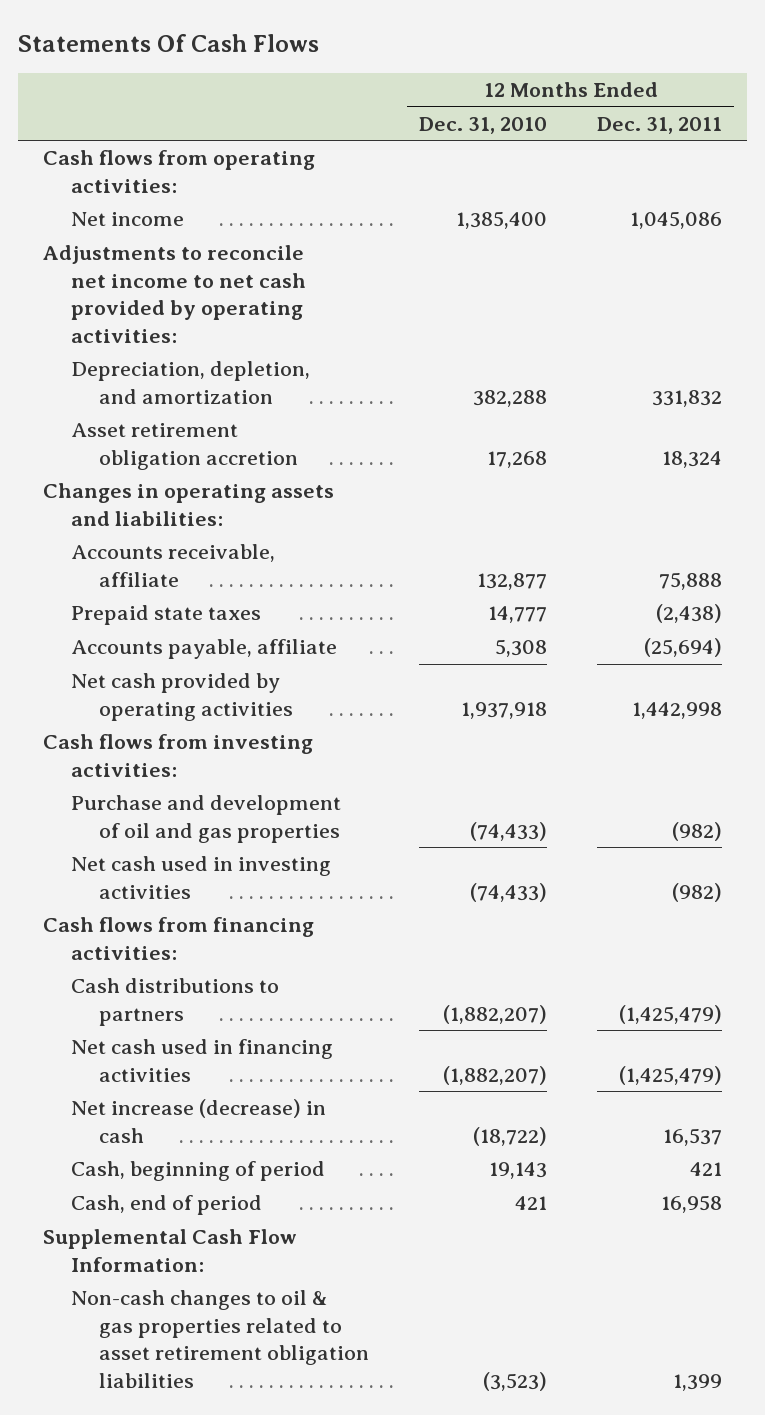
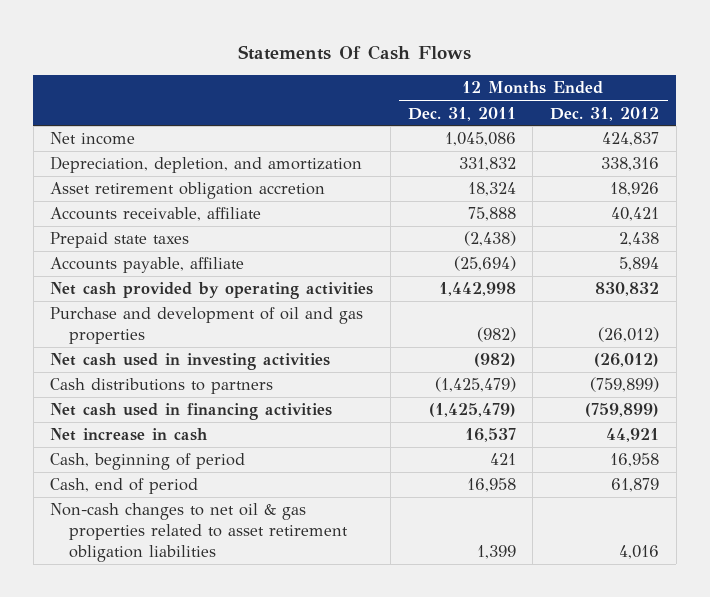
[419,116,548,134] Dec. 31, 2010 -> none
none -> [550,106,660,121] Dec. 31, 2012
[43,150,316,193] Cash flows from operating activities: -> none
[43,245,307,343] Adjustments to reconcile net income to net cash provided by operating activities: -> none
[43,483,335,526] Changes in operating assets and liabilities: -> none
[43,734,314,777] Cash flows from investing activities: -> none
[43,917,315,960] Cash flows from financing activities: -> none
[71,1099,327,1143] Net increase (decrease) in cash -> [50,428,209,442] Net increase in cash
[43,1229,298,1272] Supplemental Cash Flow Information: -> none
[71,1290,370,1388] Non-cash changes to oil & gas properties related to asset retirement obligation liabilities -> [50,503,349,562] Non-cash changes to net oil & gas properties related to asset retirement obligation liabilities

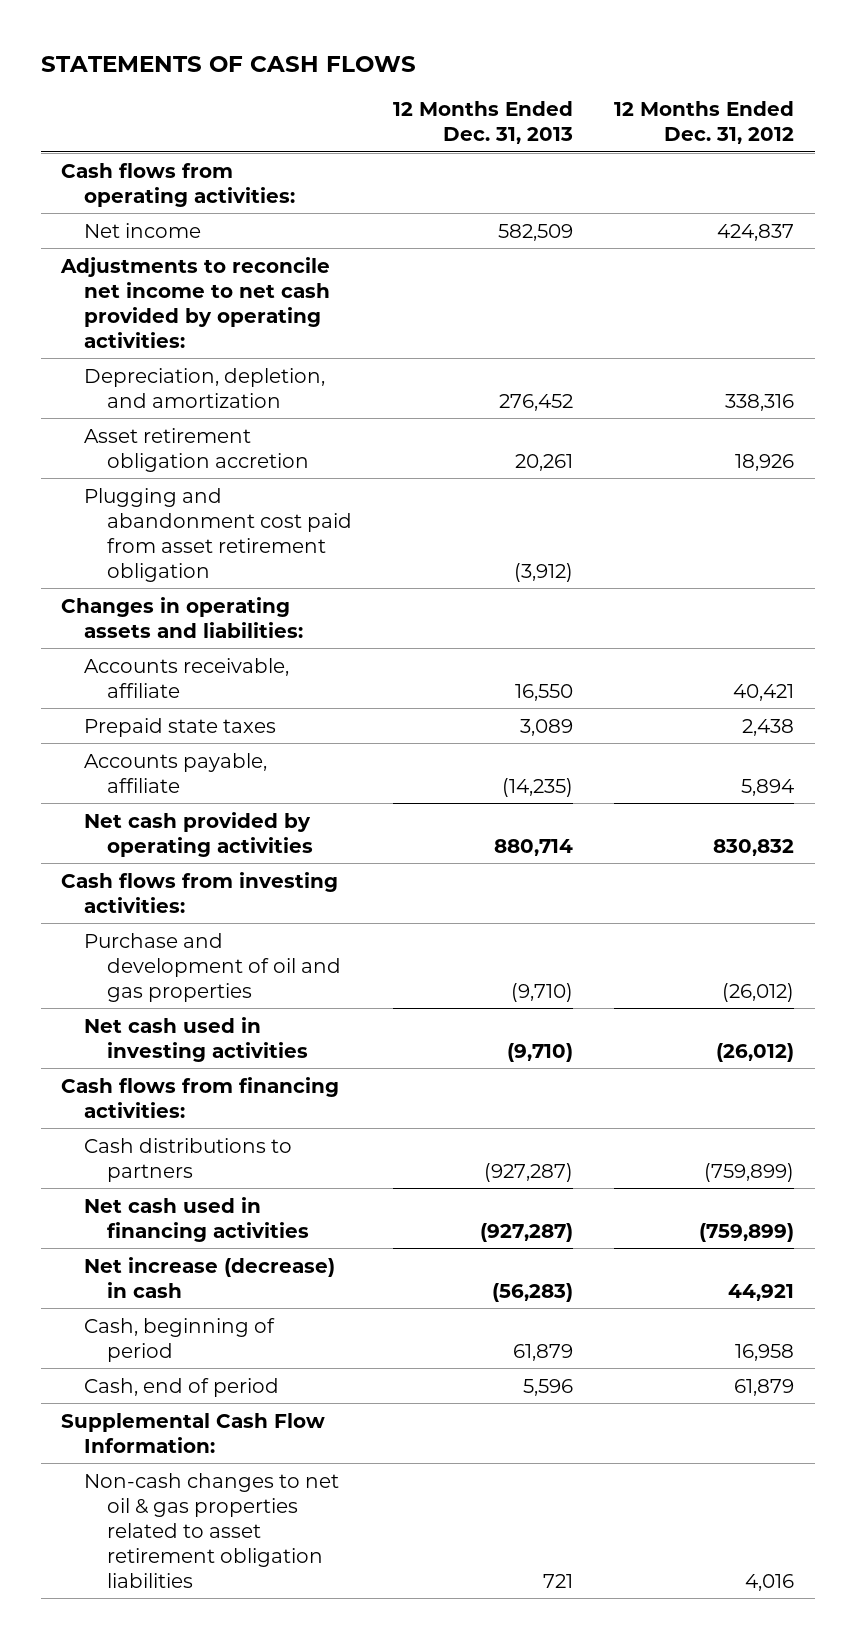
[237,44,471,60] Statements Of Cash Flows -> [40,55,416,72] STATEMENTS OF CASH FLOWS
[407,106,516,121] Dec. 31, 2011 -> none
none -> [393,101,574,145] 12 Months Ended Dec. 31, 2013
none -> [61,162,296,207] Cash flows from operating activities:
none -> [60,256,331,348] Adjustments to reconcile net income to net cash provided by operating activities:
none -> [84,487,352,582] Plugging and abandonment cost paid from asset retirement obligation
none -> [61,596,304,638] Changes in operating assets and liabilities:
none -> [61,871,339,913] Cash flows from investing activities:
none -> [61,1076,340,1118] Cash flows from financing activities:
[50,428,209,442] Net increase in cash -> [84,1256,336,1298] Net increase (decrease) in cash
none -> [61,1412,326,1453] Supplemental Cash Flow Information:

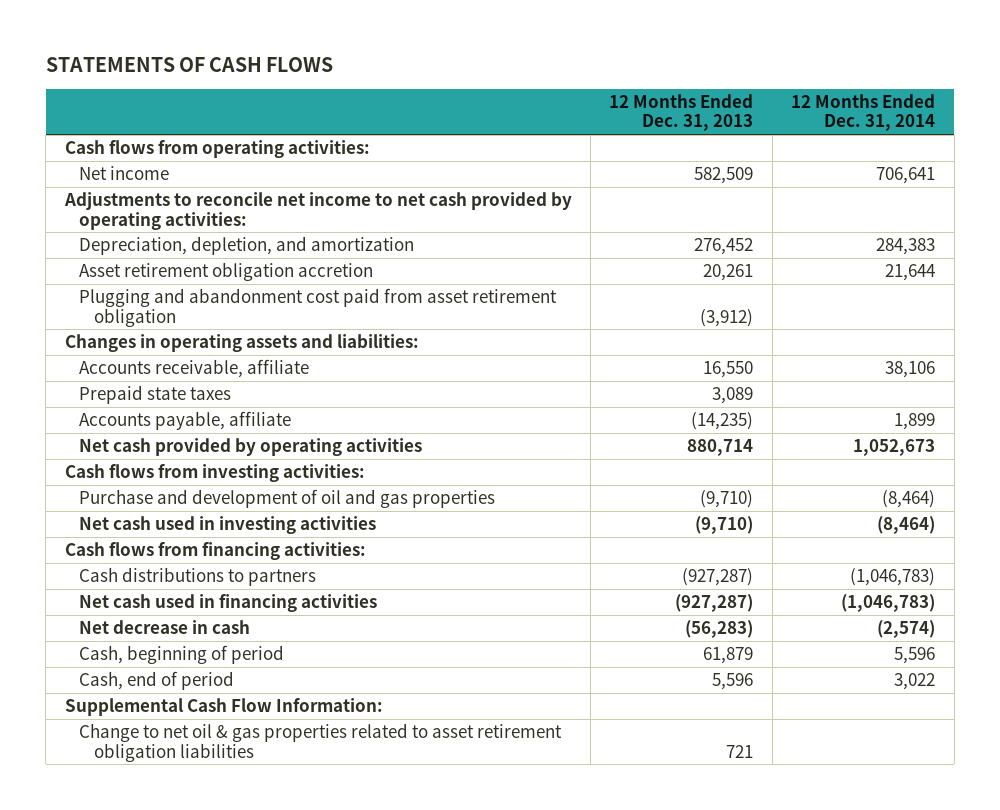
[614,101,795,145] 12 Months Ended Dec. 31, 2012 -> none
none -> [791,93,936,132] 12 Months Ended Dec. 31, 2014
[84,1256,336,1298] Net increase (decrease) in cash -> [79,619,251,634] Net decrease in cash
[84,1472,340,1588] Non-cash changes to net oil & gas properties related to asset retirement obligation liabilities -> [79,722,563,762] Change to net oil & gas properties related to asset retirement obligation liabilities

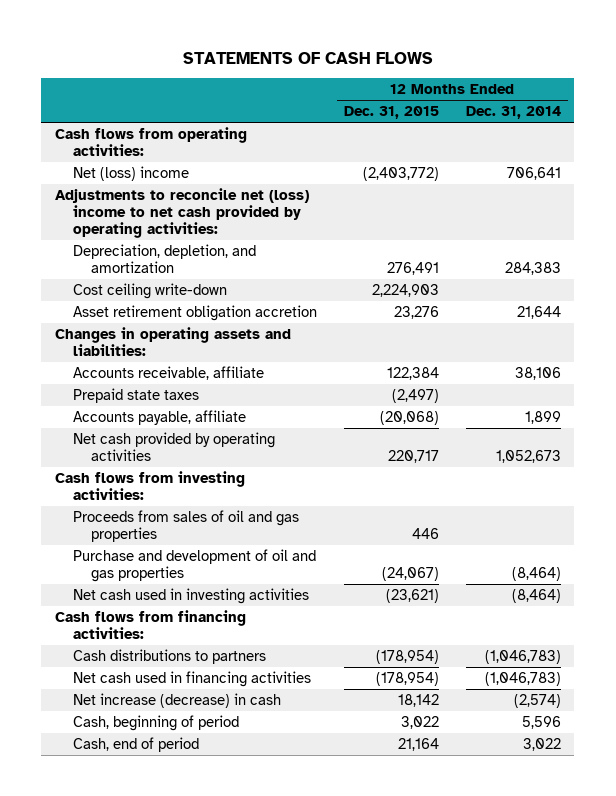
[609,93,754,132] 12 Months Ended Dec. 31, 2013 -> none
none -> [343,106,439,120] Dec. 31, 2015
[79,165,170,180] Net income -> [72,165,189,181] Net (loss) income
[63,191,572,230] Adjustments to reconcile net income to net cash provided by operating activities: -> [54,187,309,238] Adjustments to reconcile net (loss) income to net cash provided by operating activities:
none -> [72,282,227,299] Cost ceiling write-down
[79,287,558,327] Plugging and abandonment cost paid from asset retirement obligation -> none
none -> [72,509,299,542] Proceeds from sales of oil and gas properties
[79,619,251,634] Net decrease in cash -> [72,692,281,708] Net increase (decrease) in cash
[64,697,383,716] Supplemental Cash Flow Information: -> none
[79,722,563,762] Change to net oil & gas properties related to asset retirement obligation liabilities -> none

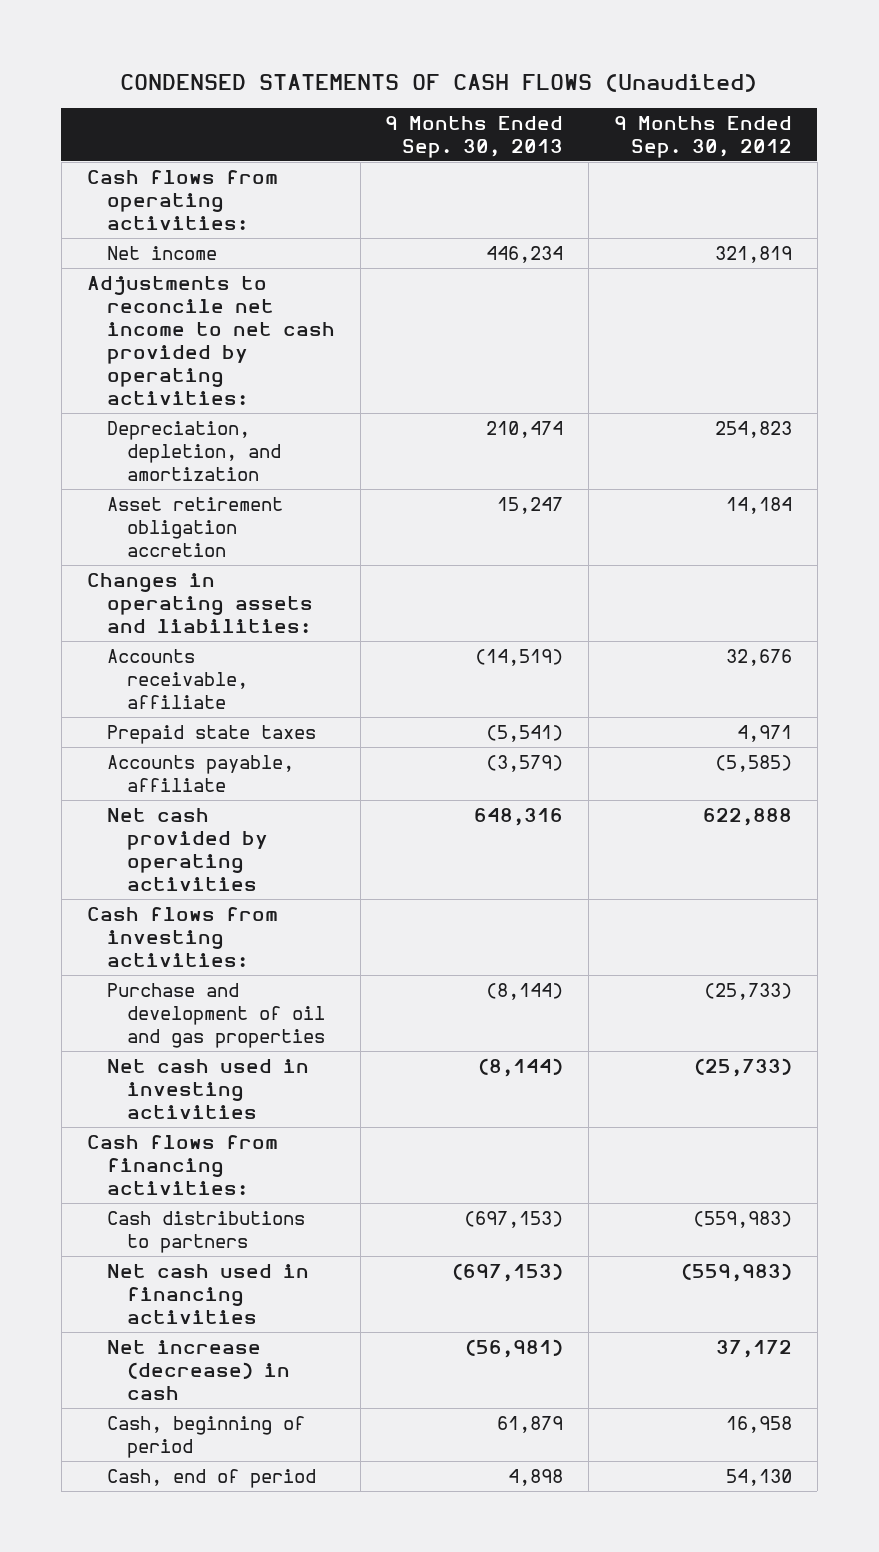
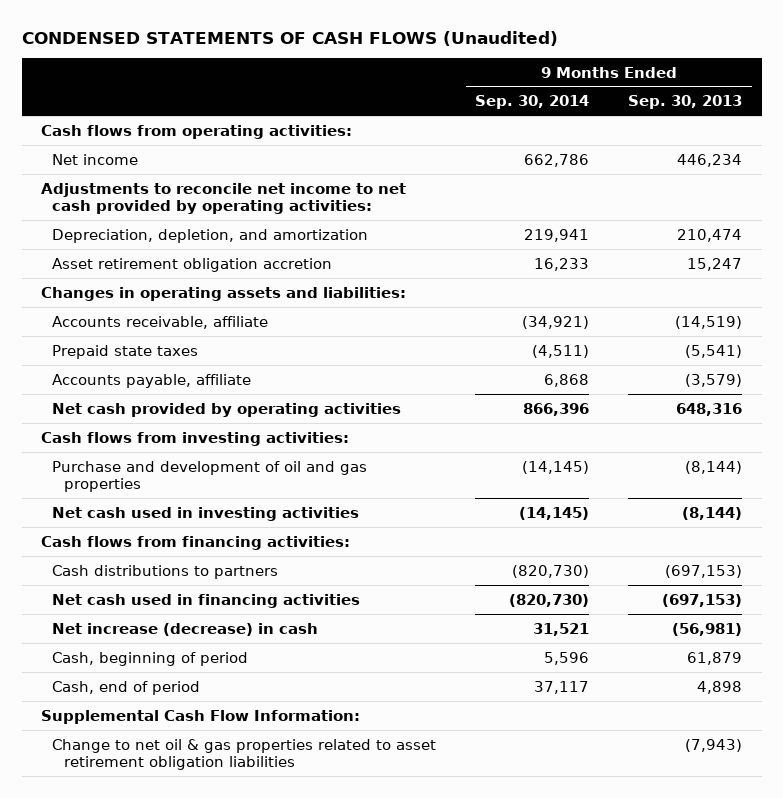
[614,116,793,159] 9 Months Ended Sep. 30, 2012 -> none
none -> [475,95,590,110] Sep. 30, 2014
none -> [40,709,360,724] Supplemental Cash Flow Information:
none -> [52,738,437,770] Change to net oil & gas properties related to asset retirement obligation liabilities

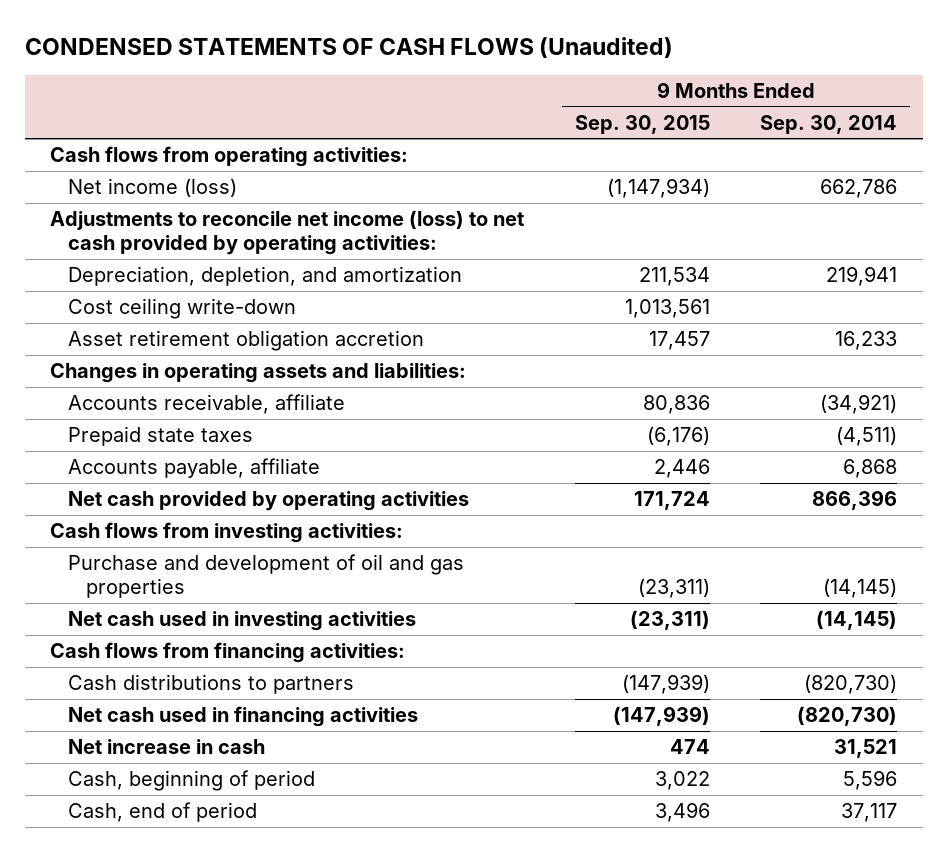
[628,95,743,110] Sep. 30, 2013 -> none
none -> [574,114,710,134] Sep. 30, 2015
[52,153,139,165] Net income -> [68,178,238,198] Net income (loss)
[40,182,406,214] Adjustments to reconcile net income to net cash provided by operating activities: -> [49,210,524,256] Adjustments to reconcile net income (loss) to net cash provided by operating activities:
none -> [68,298,297,320] Cost ceiling write-down
[52,622,319,636] Net increase (decrease) in cash -> [68,739,266,755] Net increase in cash
[40,709,360,724] Supplemental Cash Flow Information: -> none
[52,738,437,770] Change to net oil & gas properties related to asset retirement obligation liabilities -> none

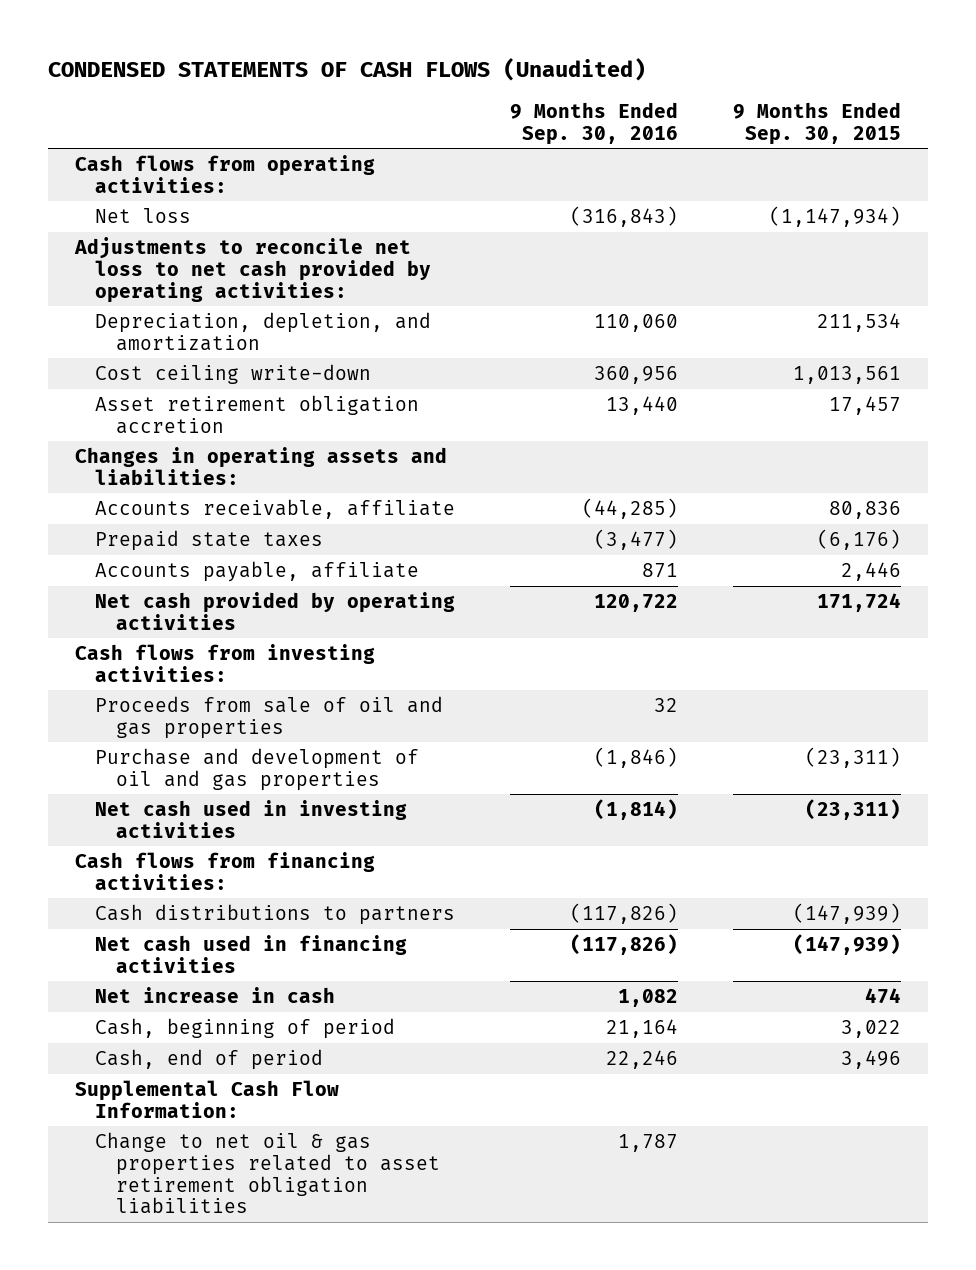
[760,114,898,134] Sep. 30, 2014 -> none
none -> [510,101,679,145] 9 Months Ended Sep. 30, 2016
[68,178,238,198] Net income (loss) -> [95,207,192,223] Net loss
[49,210,524,256] Adjustments to reconcile net income (loss) to net cash provided by operating activities: -> [74,236,432,303] Adjustments to reconcile net loss to net cash provided by operating activities:
none -> [95,695,444,739] Proceeds from sale of oil and gas properties
none -> [75,1079,340,1118] Supplemental Cash Flow Information:
none -> [95,1131,440,1215] Change to net oil & gas properties related to asset retirement obligation liabilities

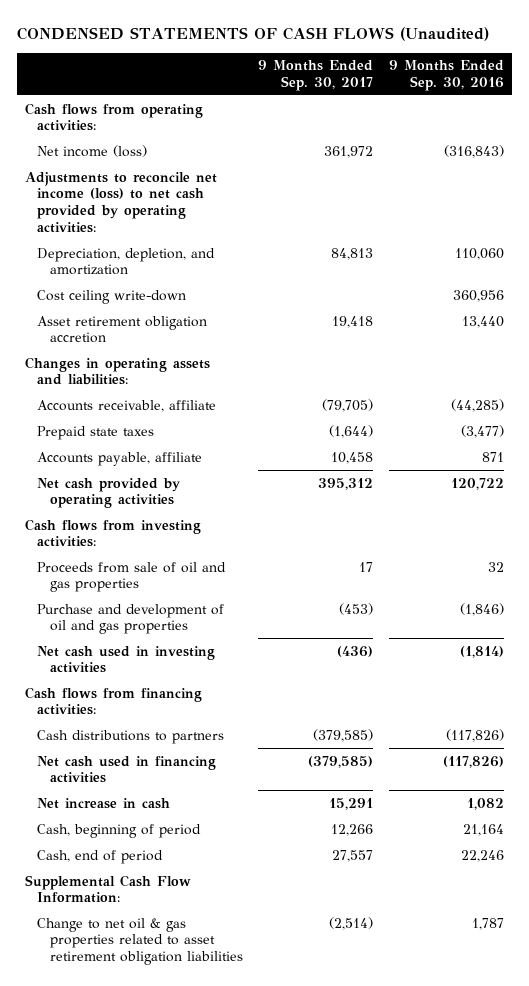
[733,101,902,145] 9 Months Ended Sep. 30, 2015 -> none
none -> [258,60,374,91] 9 Months Ended Sep. 30, 2017
[95,207,192,223] Net loss -> [37,144,148,157] Net income (loss)
[74,236,432,303] Adjustments to reconcile net loss to net cash provided by operating activities: -> [24,171,217,233] Adjustments to reconcile net income (loss) to net cash provided by operating activities:

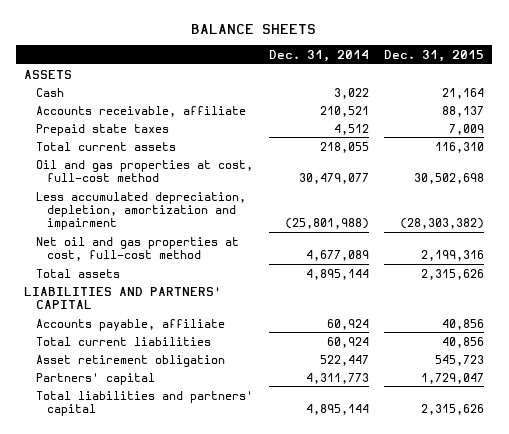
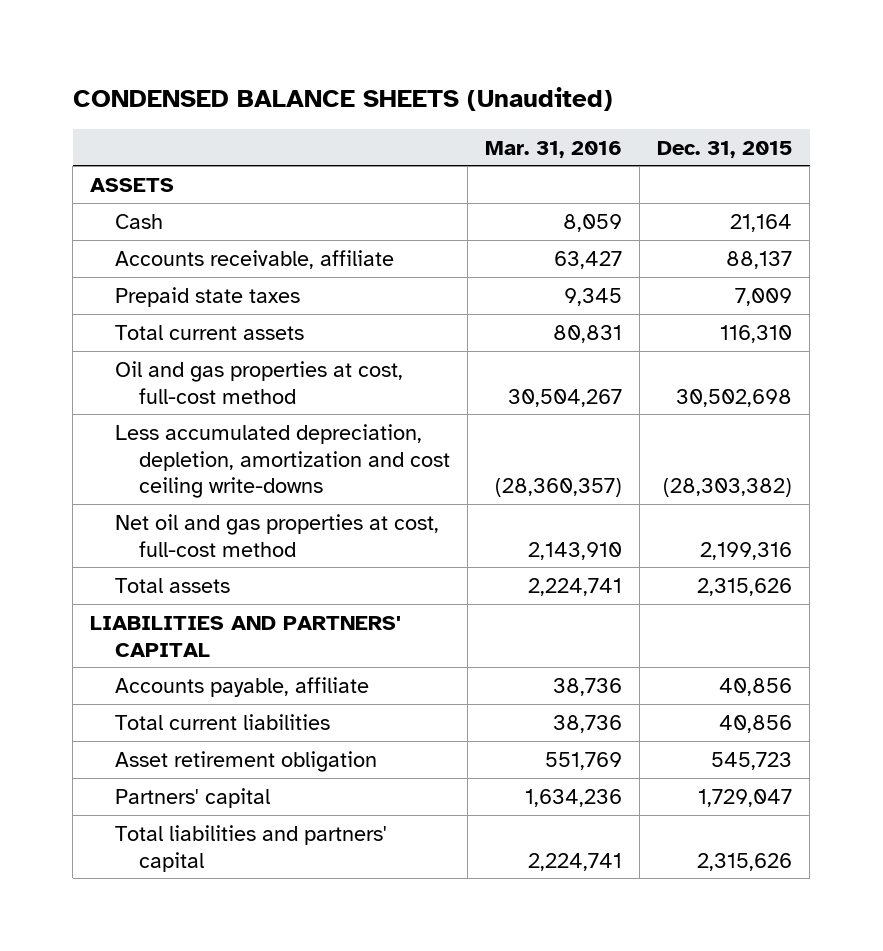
[191,23,317,34] BALANCE SHEETS -> [72,86,613,111] CONDENSED BALANCE SHEETS (Unaudited)
[268,49,369,62] Dec. 31, 2014 -> none
none -> [485,140,623,158] Mar. 31, 2016
[35,191,246,231] Less accumulated depreciation, depletion, amortization and impairment -> [114,423,450,499] Less accumulated depreciation, depletion, amortization and cost ceiling write-downs

